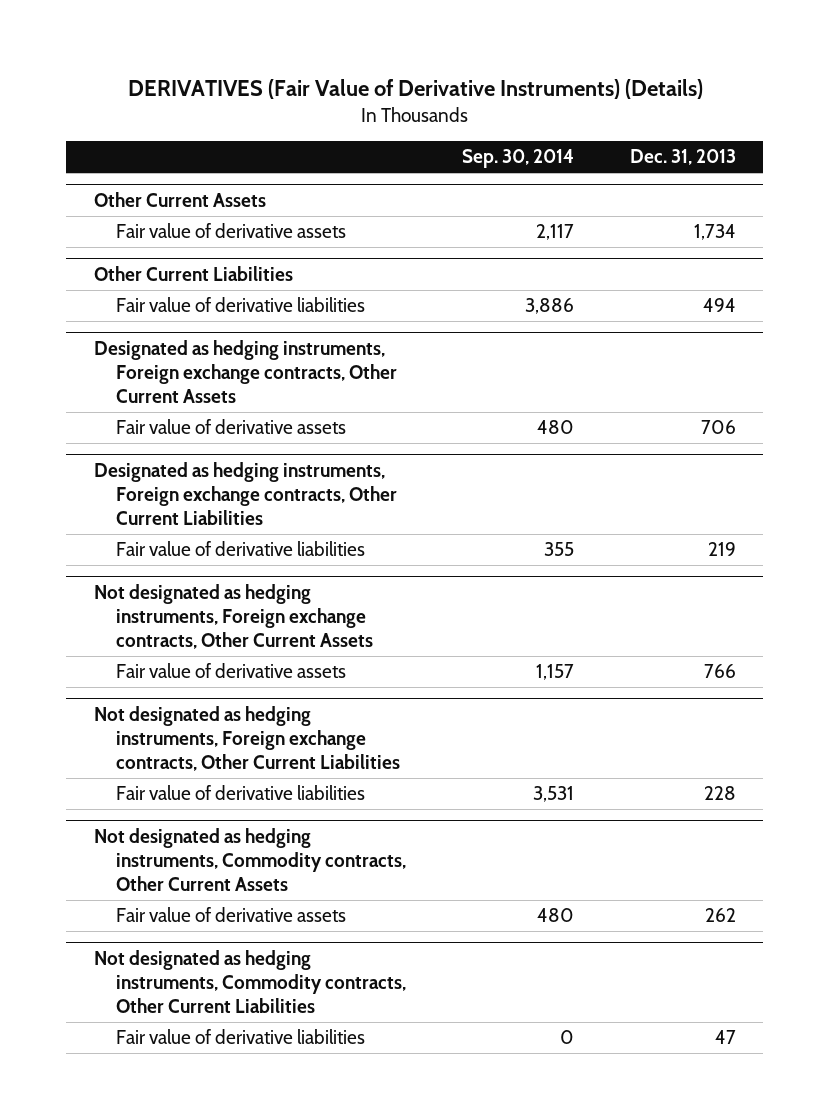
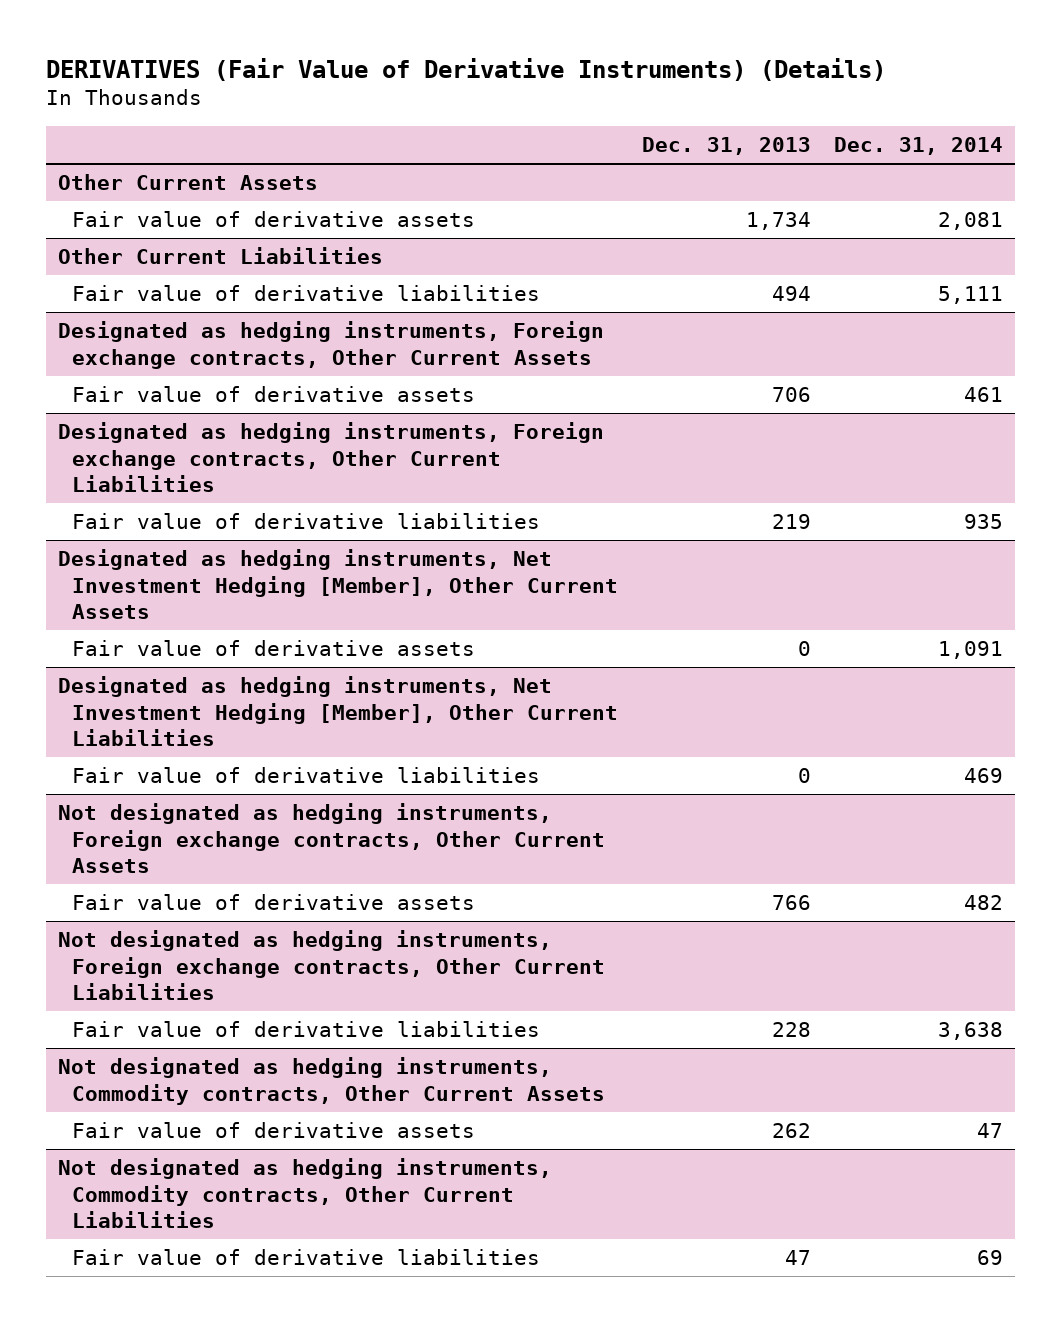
[461,149,574,169] Sep. 30, 2014 -> none
none -> [833,137,1003,156] Dec. 31, 2014
none -> [57,549,619,620] Designated as hedging instruments, Net Investment Hedging [Member], Other Current Assets
none -> [72,640,476,657] Fair value of derivative assets
none -> [57,676,619,747] Designated as hedging instruments, Net Investment Hedging [Member], Other Current Liabilities
none -> [72,767,541,784] Fair value of derivative liabilities

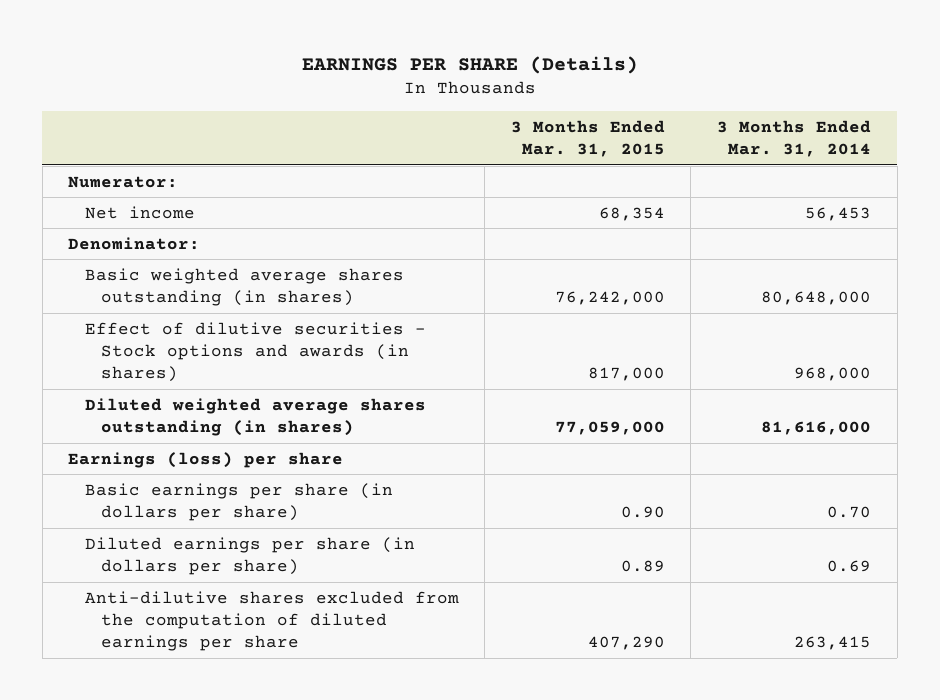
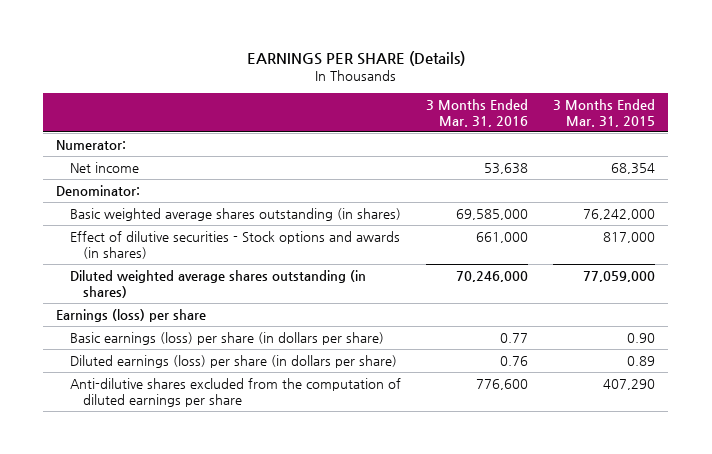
[717,119,872,158] 3 Months Ended Mar. 31, 2014 -> none
none -> [426,98,529,127] 3 Months Ended Mar. 31, 2016
[84,482,393,522] Basic earnings per share (in dollars per share) -> [69,331,384,345] Basic earnings (loss) per share (in dollars per share)
[84,536,415,576] Diluted earnings per share (in dollars per share) -> [69,354,397,368] Diluted earnings (loss) per share (in dollars per share)

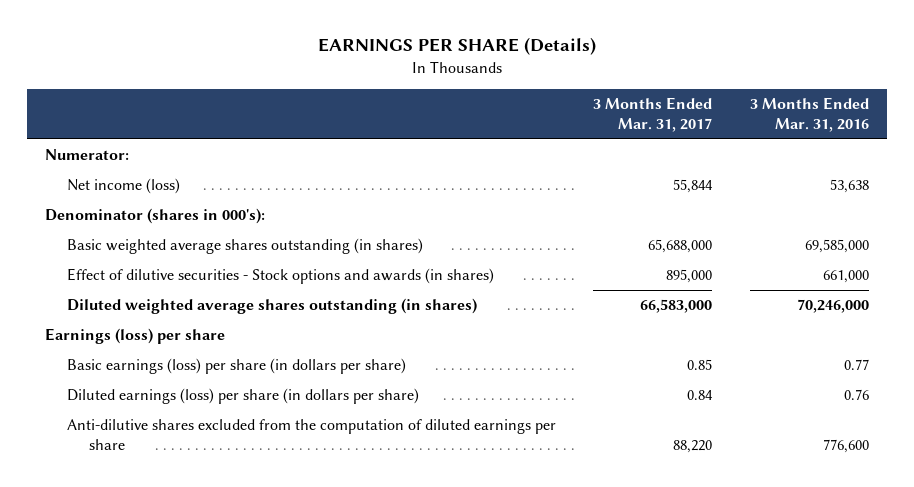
[553,98,656,127] 3 Months Ended Mar. 31, 2015 -> none
none -> [593,97,713,132] 3 Months Ended Mar. 31, 2017
[69,161,139,173] Net income -> [67,178,181,195] Net income (loss)
[56,184,141,196] Denominator: -> [45,208,266,225] Denominator (shares in 000's):

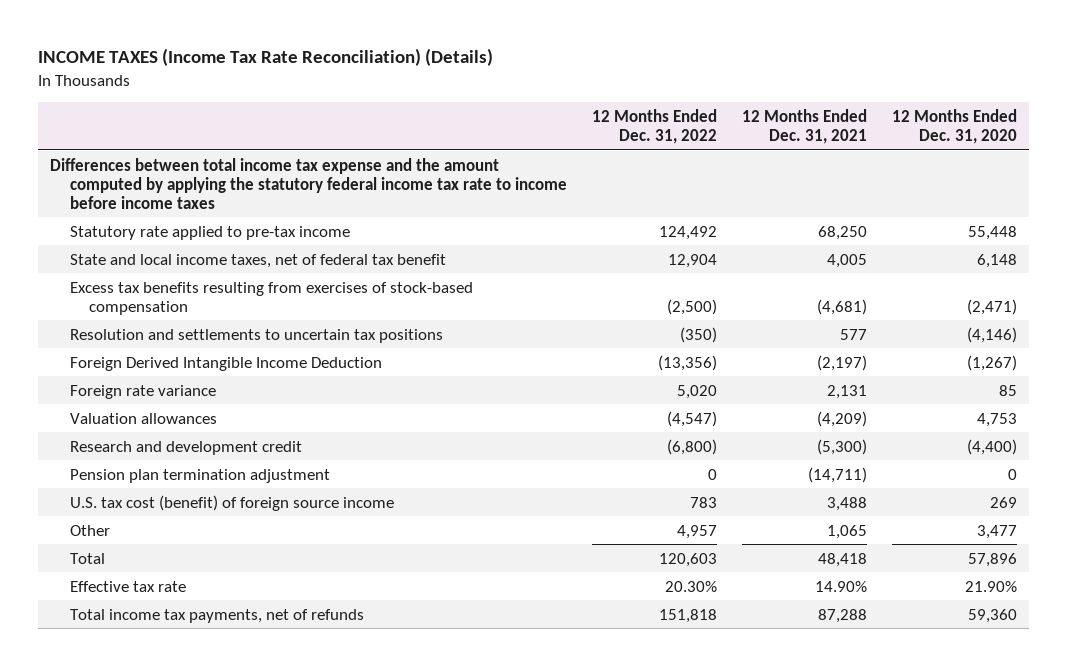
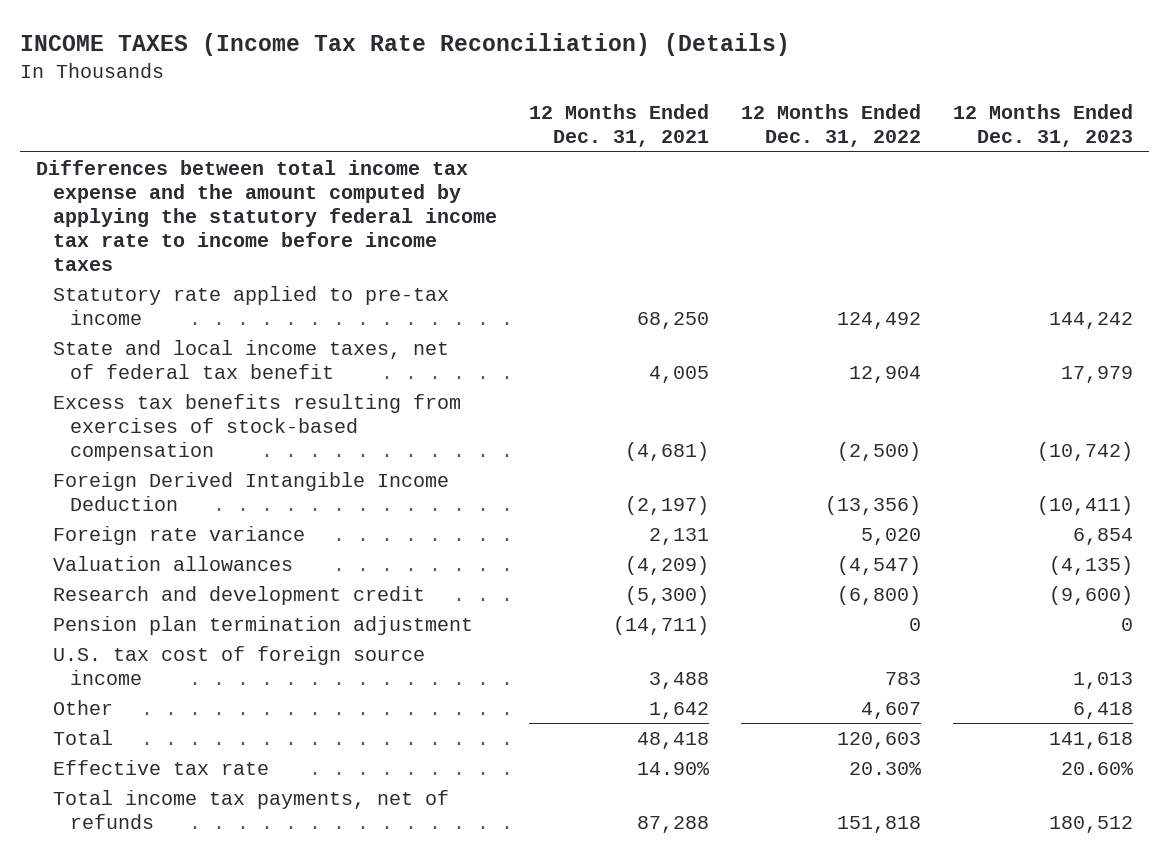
[891,108,1017,144] 12 Months Ended Dec. 31, 2020 -> none
none -> [953,104,1134,148] 12 Months Ended Dec. 31, 2023
[69,328,443,343] Resolution and settlements to uncertain tax positions -> none
[69,494,394,511] U.S. tax cost (benefit) of foreign source income -> [52,645,425,685] U.S. tax cost of foreign source income
[676,524,717,539] 4,957 -> [861,701,922,719] 4,607
[826,524,867,539] 1,065 -> [649,701,710,719] 1,642

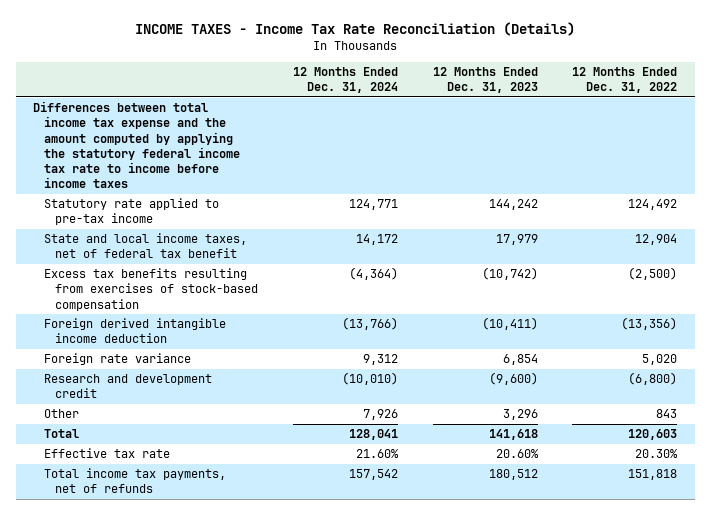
[19,32,790,56] INCOME TAXES (Income Tax Rate Reconciliation) (Details) -> [135,22,576,37] INCOME TAXES - Income Tax Rate Reconciliation (Details)
[529,104,710,148] 12 Months Ended Dec. 31, 2021 -> none
none -> [292,66,398,94] 12 Months Ended Dec. 31, 2024
[52,471,449,511] Foreign Derived Intangible Income Deduction -> [43,318,226,344] Foreign derived intangible income deduction
[52,555,293,571] Valuation allowances -> none
[52,615,473,635] Pension plan termination adjustment -> none
[52,645,425,685] U.S. tax cost of foreign source income -> none
[861,701,922,719] 4,607 -> [656,409,678,419] 843
[1073,701,1134,719] 6,418 -> [502,409,538,421] 3,296

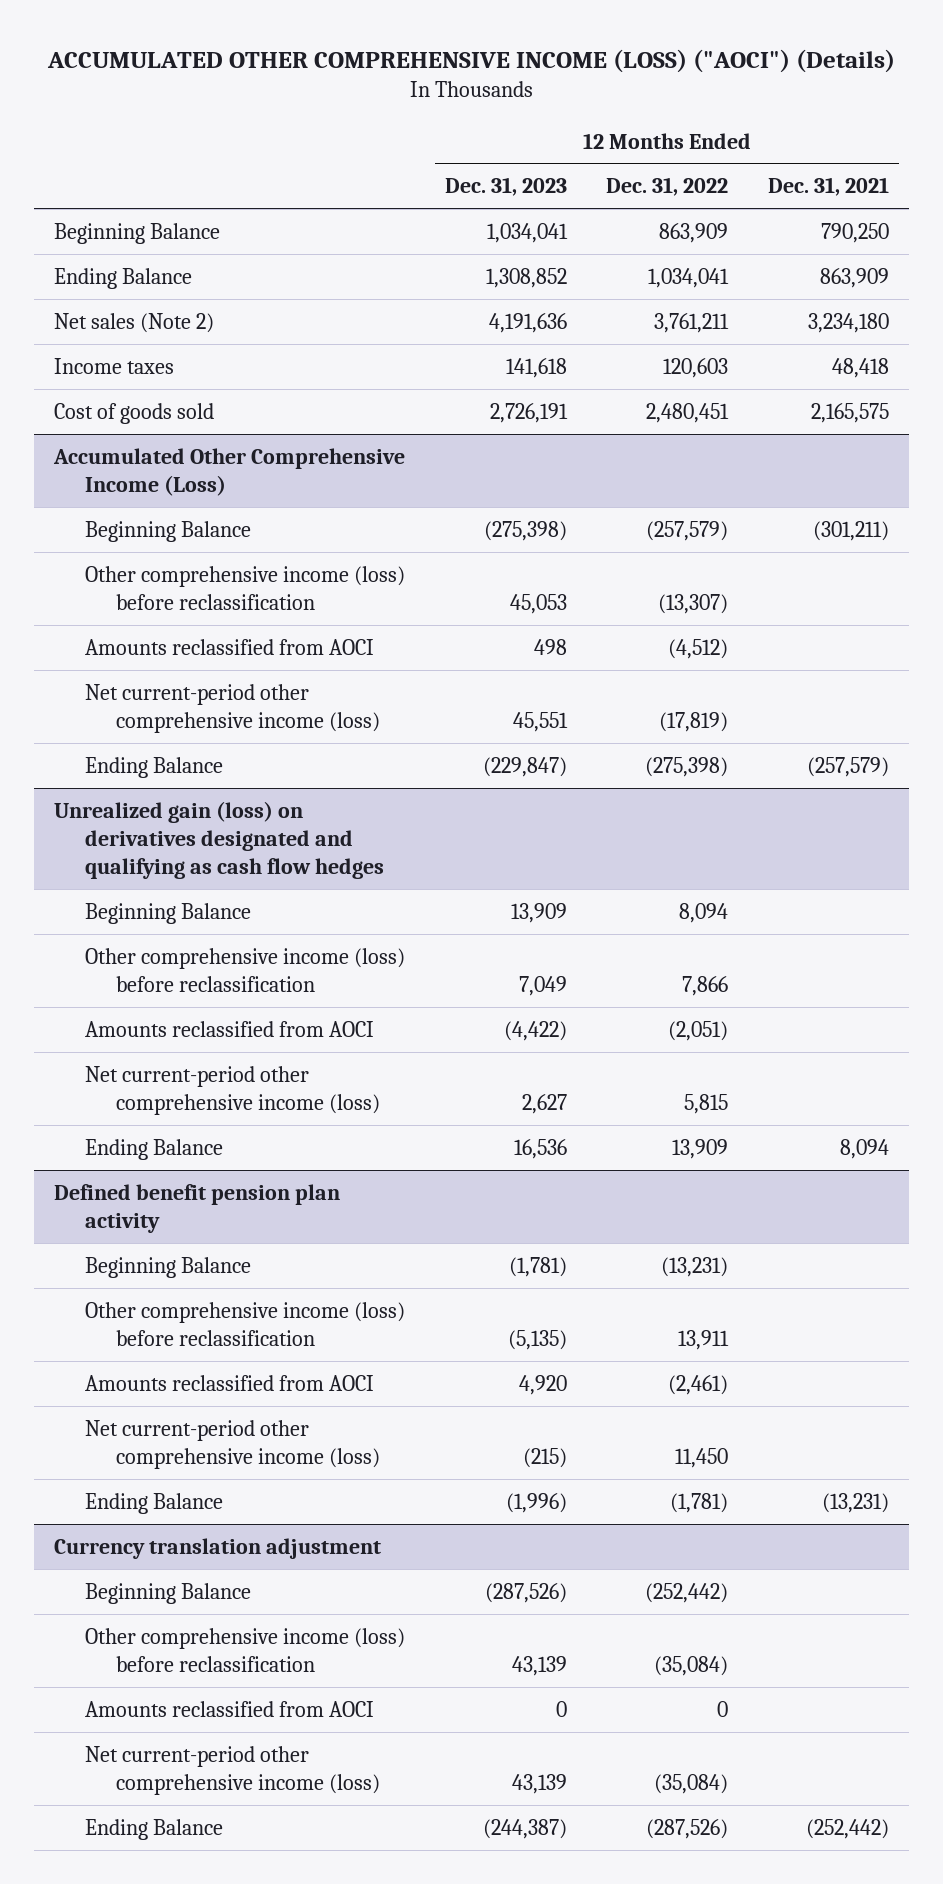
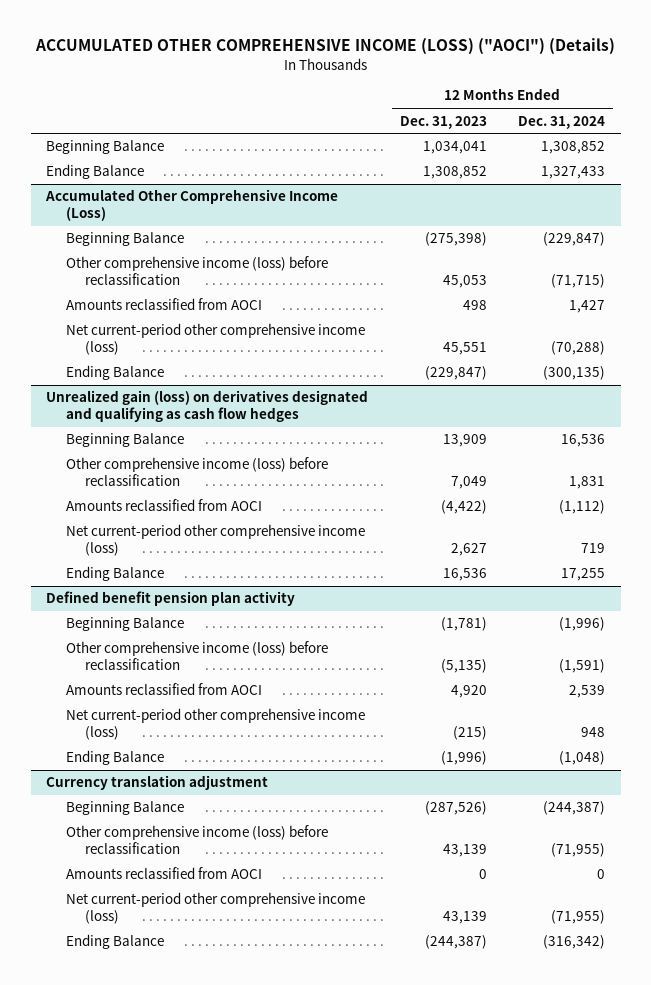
[606,177,729,197] Dec. 31, 2022 -> none
[768,177,890,197] Dec. 31, 2021 -> none
none -> [518,115,606,129] Dec. 31, 2024
[54,312,215,333] Net sales (Note 2) -> none
[54,357,175,374] Income taxes -> none
[54,402,215,424] Cost of goods sold -> none

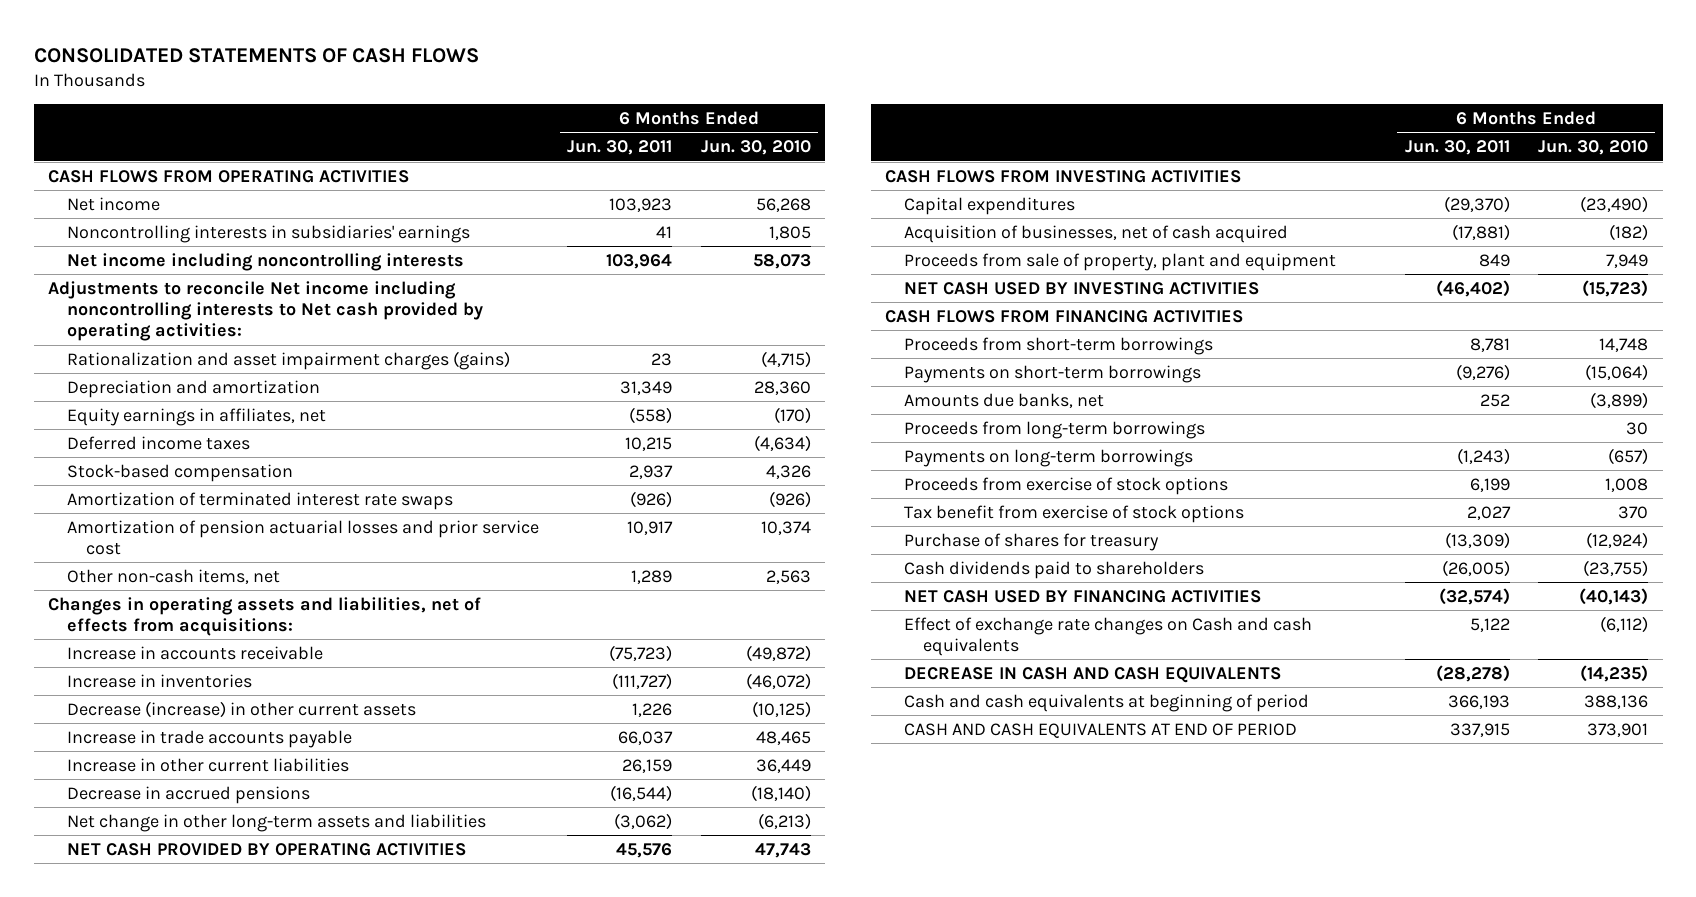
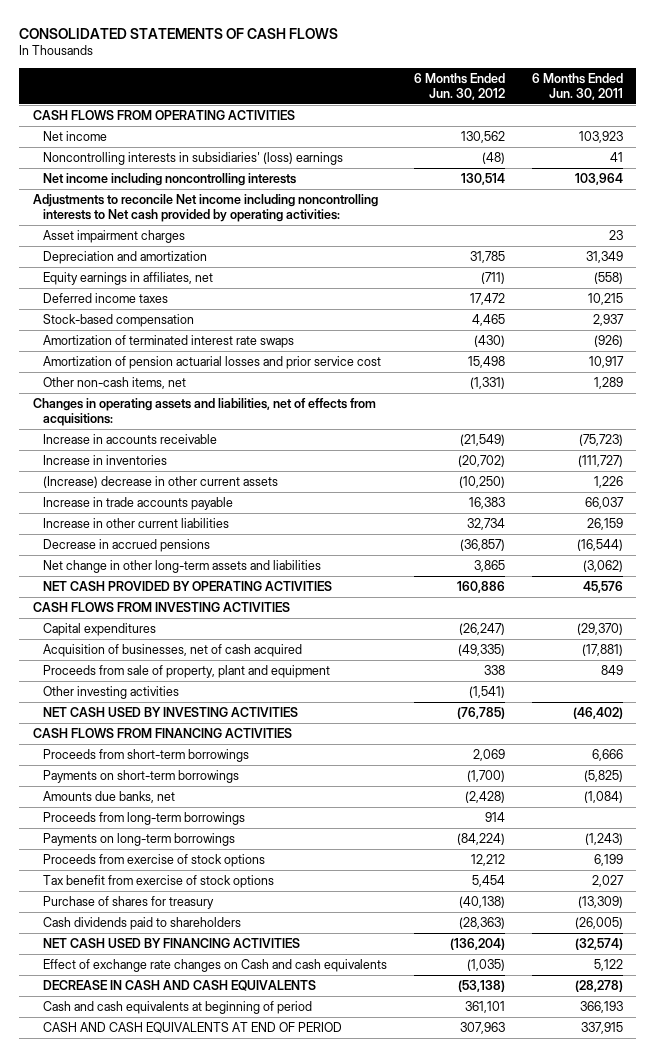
[701,140,812,156] Jun. 30, 2010 -> none
none -> [413,72,505,100] 6 Months Ended Jun. 30, 2012
[66,224,470,243] Noncontrolling interests in subsidiaries' earnings -> [42,151,343,165] Noncontrolling interests in subsidiaries' (loss) earnings
[66,350,510,370] Rationalization and asset impairment charges (gains) -> [42,229,185,243] Asset impairment charges
[66,700,416,718] Decrease (increase) in other current assets -> [42,475,278,488] (Increase) decrease in other current assets
none -> [42,685,179,699] Other investing activities
[1469,337,1510,352] 8,781 -> [591,748,623,761] 6,666
[1455,363,1510,381] (9,276) -> [583,769,623,782] (5,825)
[1479,393,1510,407] 252 -> [583,790,623,803] (1,084)

